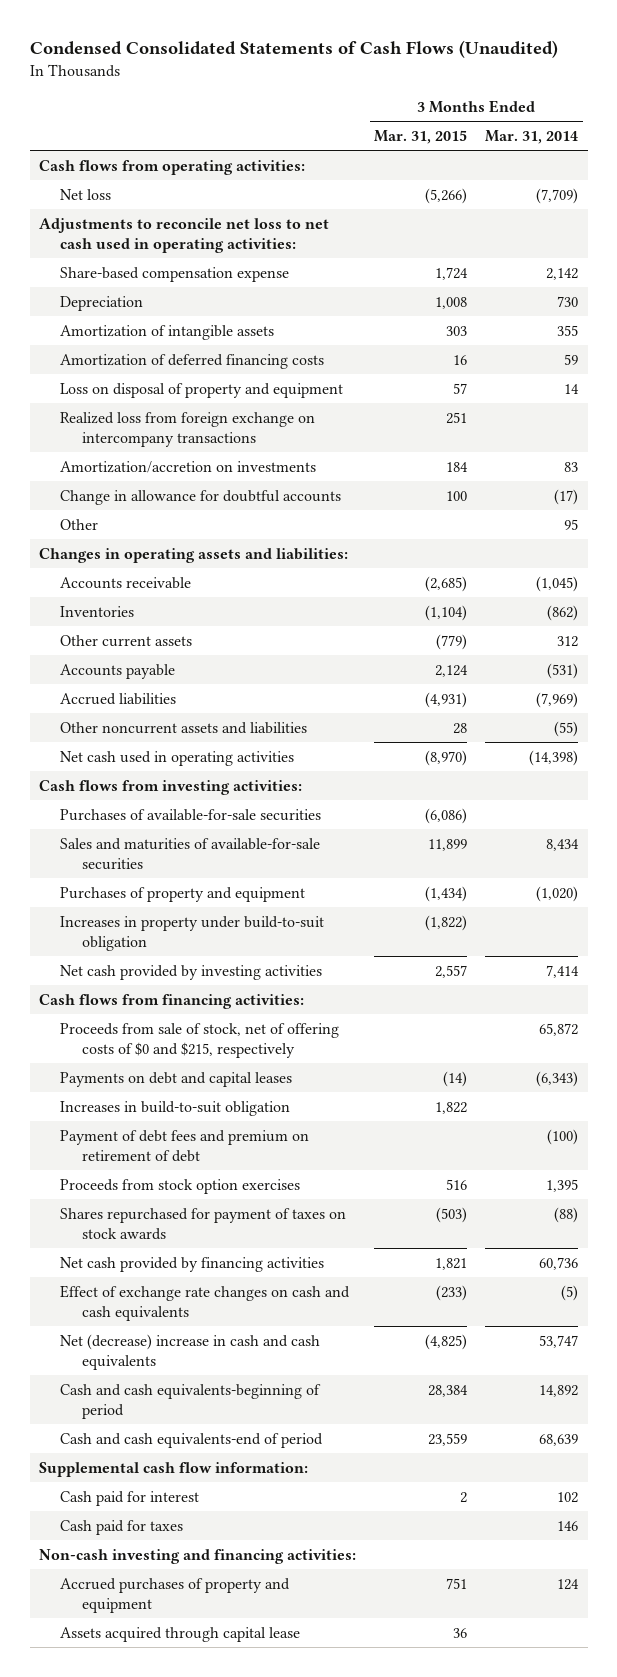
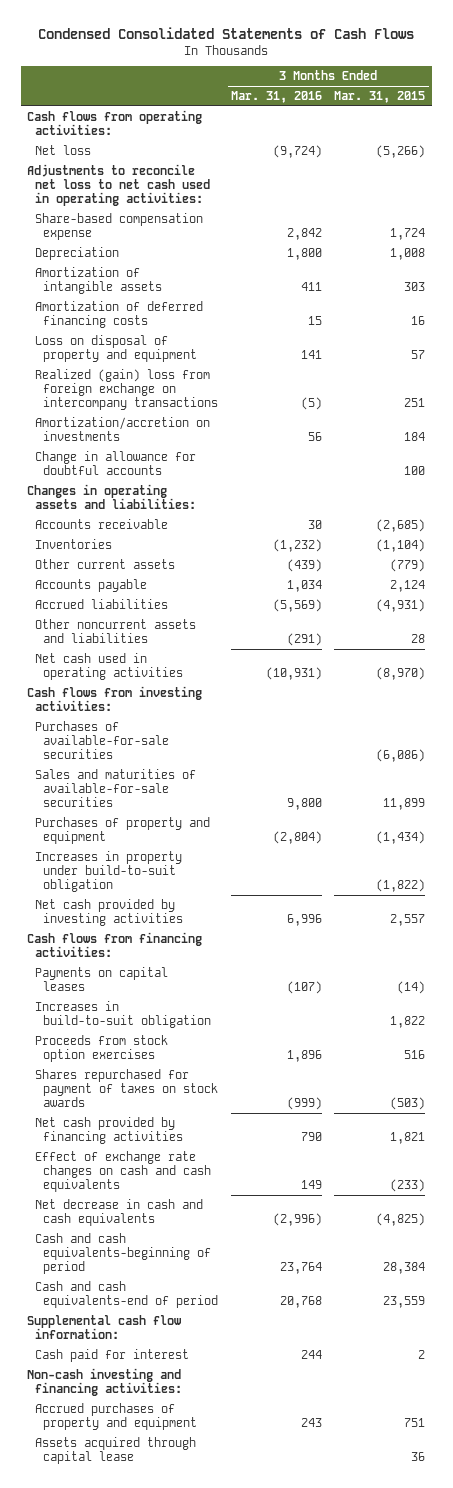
[29,40,558,59] Condensed Consolidated Statements of Cash Flows (Unaudited) -> [38,26,415,39] Condensed Consolidated Statements of Cash Flows
[485,129,579,144] Mar. 31, 2014 -> none
none -> [230,91,322,104] Mar. 31, 2016
[60,411,316,447] Realized loss from foreign exchange on intercompany transactions -> [35,368,219,411] Realized (gain) loss from foreign exchange on intercompany transactions
[60,518,99,530] Other -> none
[60,1022,340,1058] Proceeds from sale of stock, net of offering costs of $0 and $215, respectively -> none
[60,1071,293,1087] Payments on debt and capital leases -> [35,966,169,992] Payments on capital leases
[60,1129,310,1162] Payment of debt fees and premium on retirement of debt -> none
[60,1333,321,1370] Net (decrease) increase in cash and cash equivalents -> [35,1198,204,1227] Net decrease in cash and cash equivalents
[60,1519,184,1535] Cash paid for taxes -> none

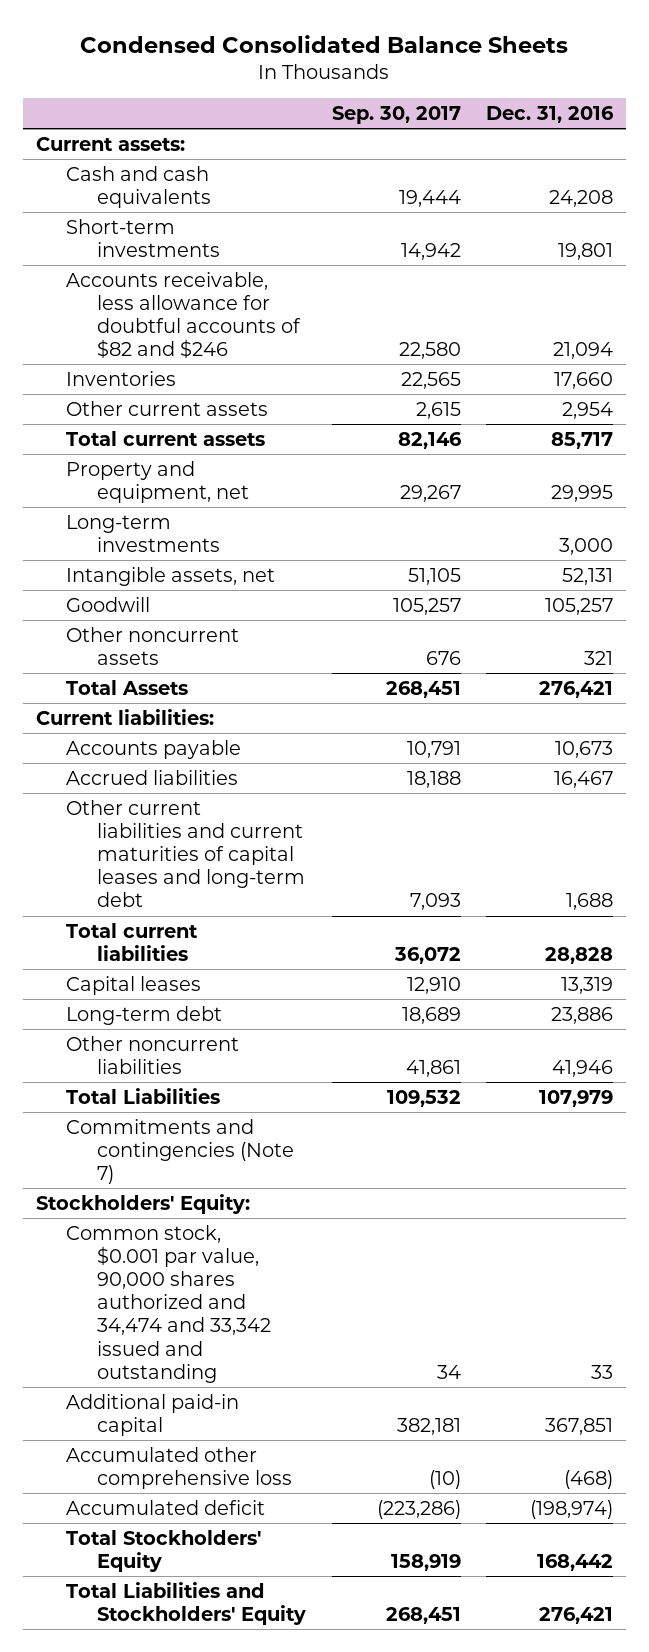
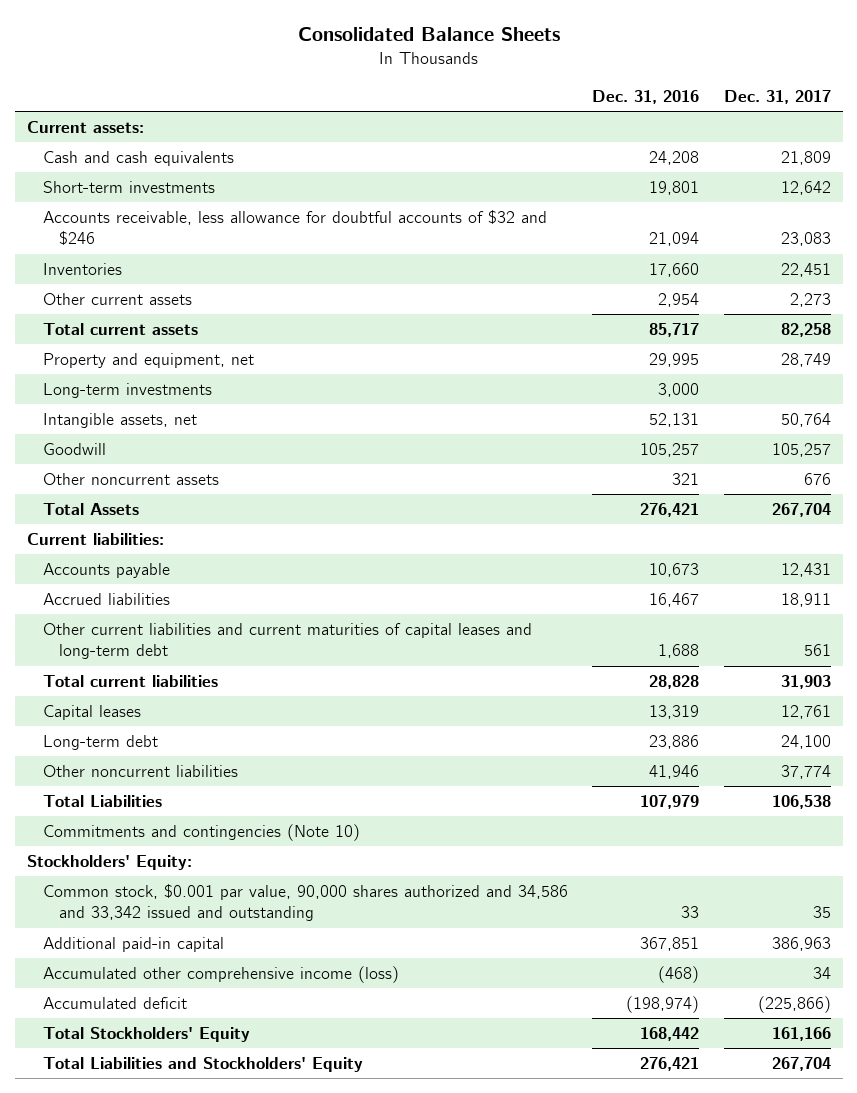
[80,34,569,53] Condensed Consolidated Balance Sheets -> [297,27,560,42] Consolidated Balance Sheets
[331,106,461,125] Sep. 30, 2017 -> none
none -> [723,90,831,105] Dec. 31, 2017
[66,271,302,359] Accounts receivable, less allowance for doubtful accounts of $82 and $246 -> [43,209,548,246] Accounts receivable, less allowance for doubtful accounts of $32 and $246
[66,1118,295,1185] Commitments and contingencies (Note 7) -> [43,823,361,841] Commitments and contingencies (Note 10)
[66,1224,272,1383] Common stock, $0.001 par value, 90,000 shares authorized and 34,474 and 33,342 issued and outstanding -> [43,883,569,922] Common stock, $0.001 par value, 90,000 shares authorized and 34,586 and 33,342 issued and outstanding
[66,1446,293,1489] Accumulated other comprehensive loss -> [43,965,400,983] Accumulated other comprehensive income (loss)

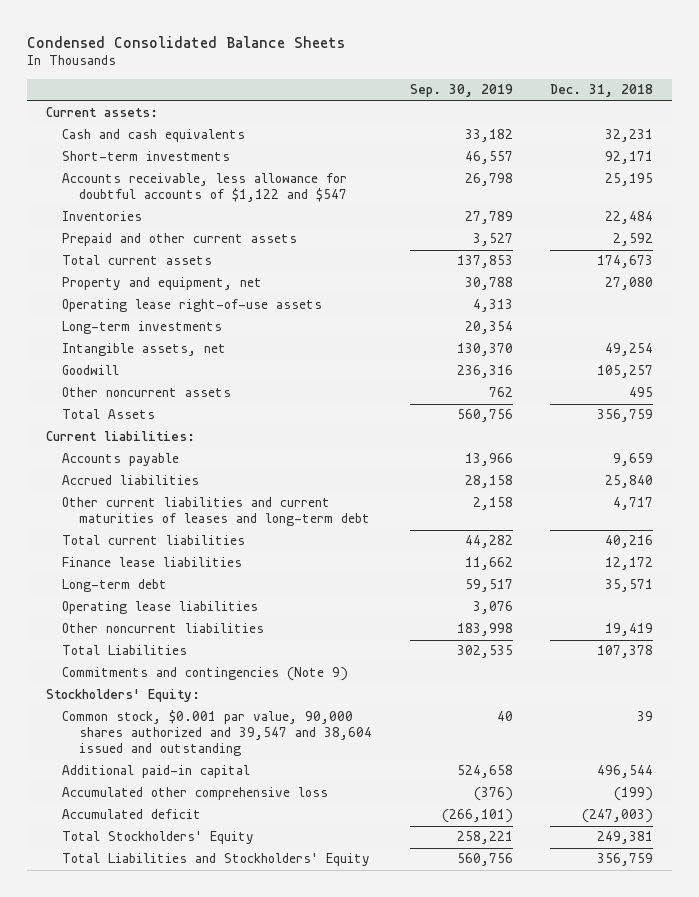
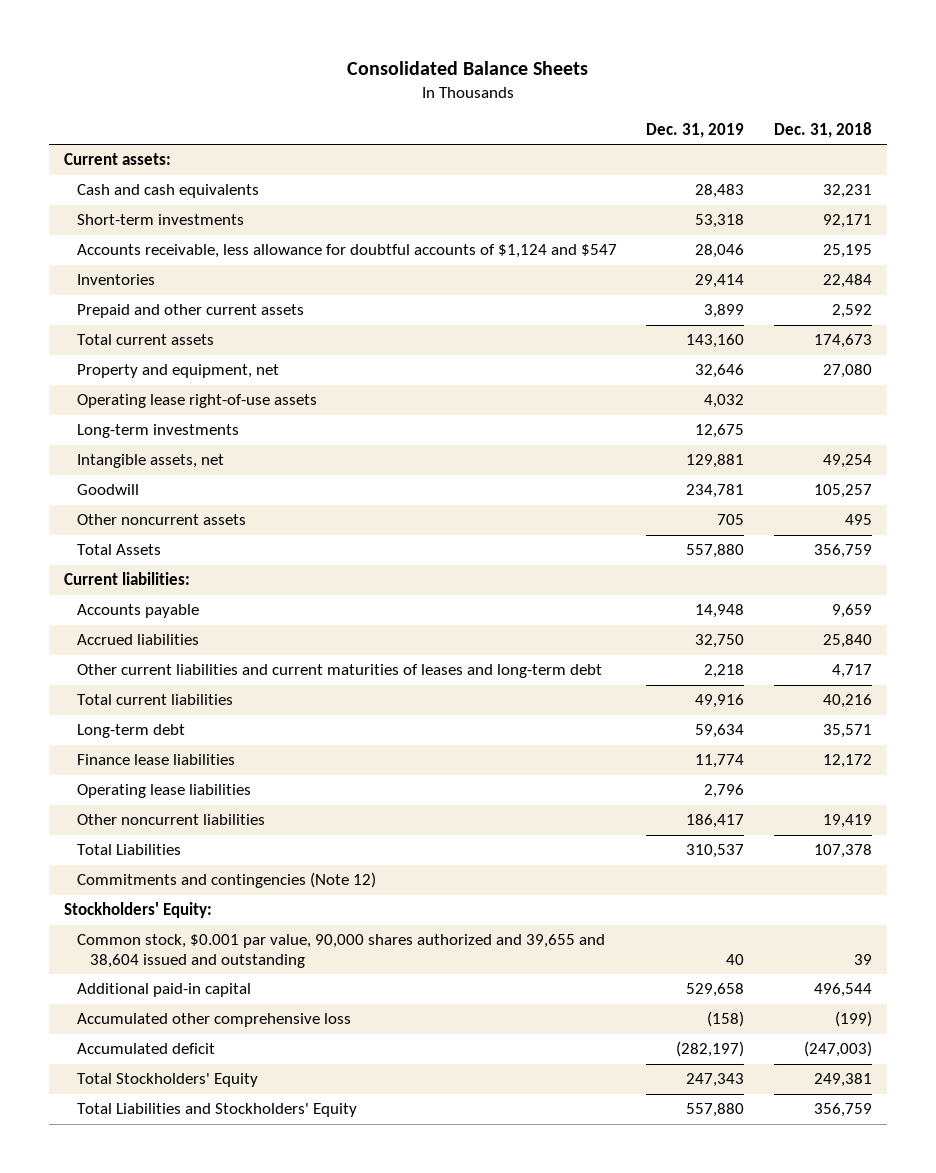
[26,35,345,48] Condensed Consolidated Balance Sheets -> [346,60,588,75] Consolidated Balance Sheets
[409,84,513,98] Sep. 30, 2019 -> none
none -> [646,123,745,139] Dec. 31, 2019
[62,173,348,203] Accounts receivable, less allowance for doubtful accounts of $1,122 and $547 -> [76,244,617,259] Accounts receivable, less allowance for doubtful accounts of $1,124 and $547
[62,557,243,568] Finance lease liabilities -> [76,754,235,766] Finance lease liabilities
[62,667,349,682] Commitments and contingencies (Note 9) -> [76,872,376,889] Commitments and contingencies (Note 12)
[62,710,372,757] Common stock, $0.001 par value, 90,000 shares authorized and 39,547 and 38,604 issued and outstanding -> [76,934,605,968] Common stock, $0.001 par value, 90,000 shares authorized and 39,655 and 38,604 issued and outstanding

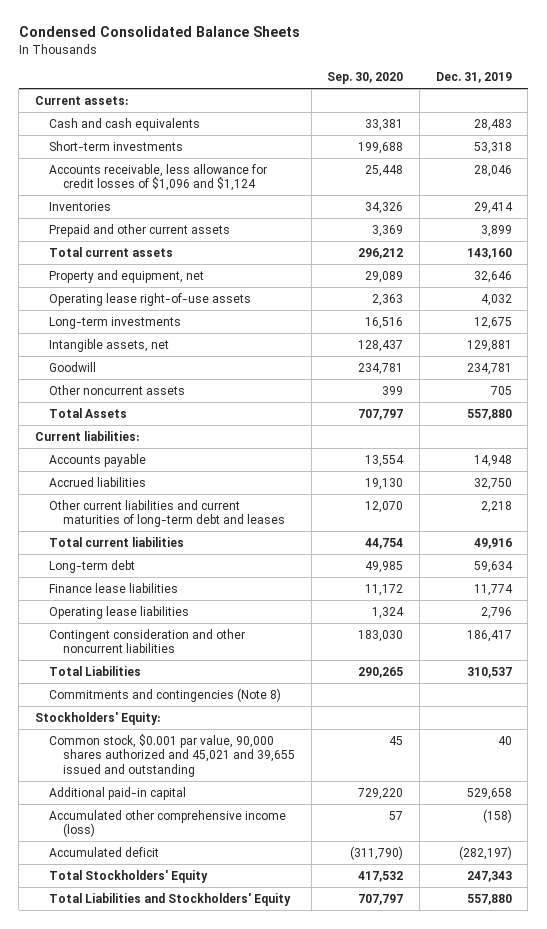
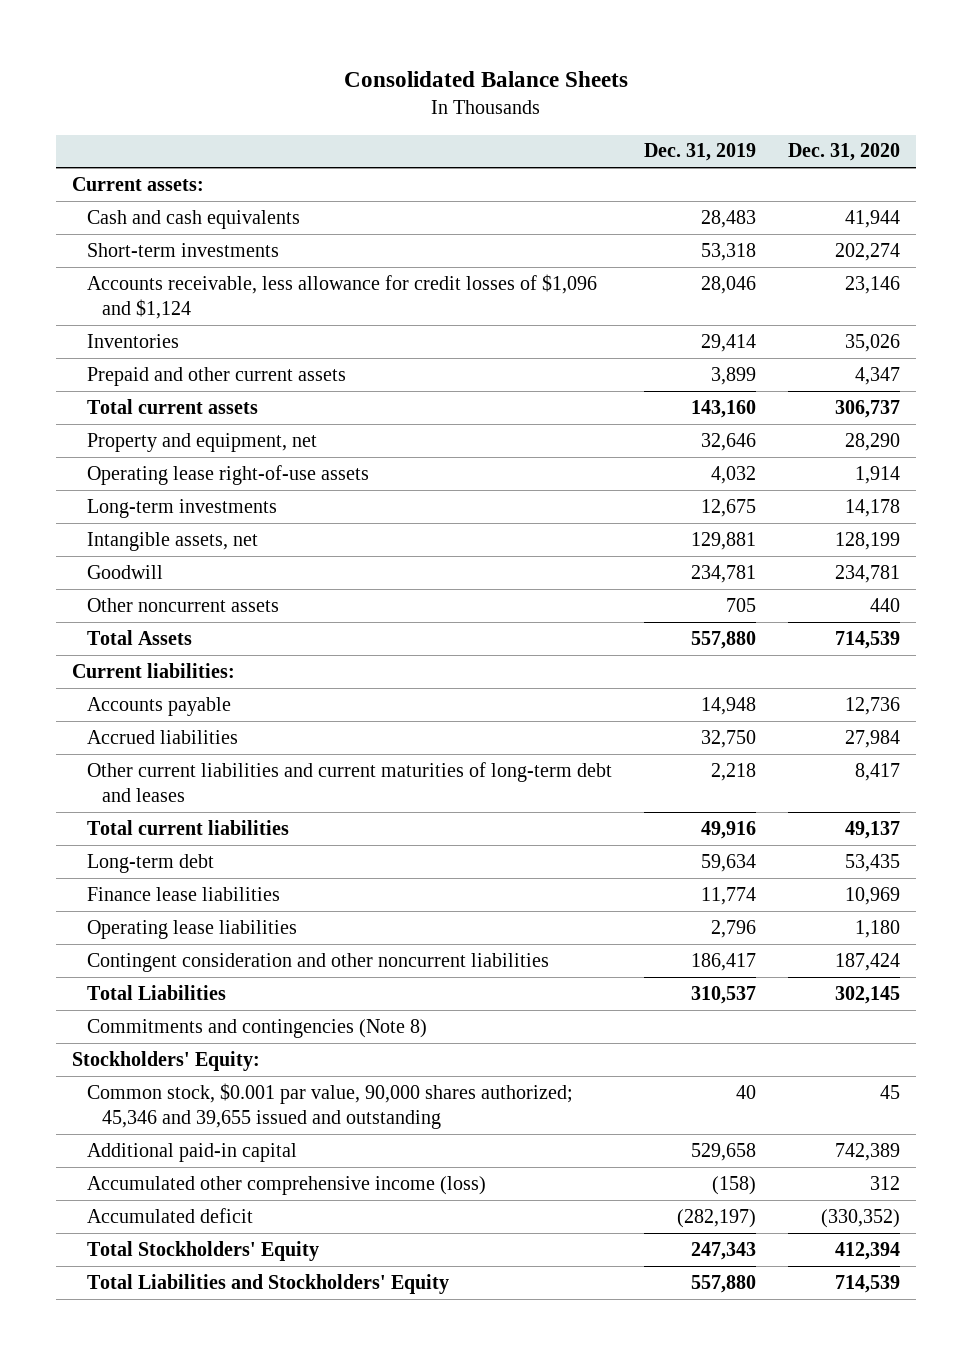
[18,26,300,38] Condensed Consolidated Balance Sheets -> [343,71,628,88] Consolidated Balance Sheets
[327,72,404,85] Sep. 30, 2020 -> none
none -> [787,143,900,162] Dec. 31, 2020
[48,733,295,777] Common stock, $0.001 par value, 90,000 shares authorized and 45,021 and 39,655 issued and outstanding -> [86,1082,573,1130] Common stock, $0.001 par value, 90,000 shares authorized; 45,346 and 39,655 issued and outstanding

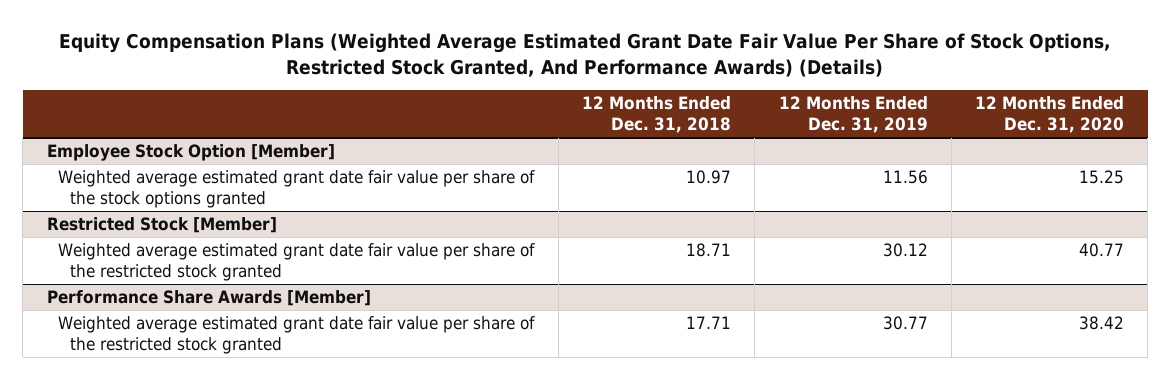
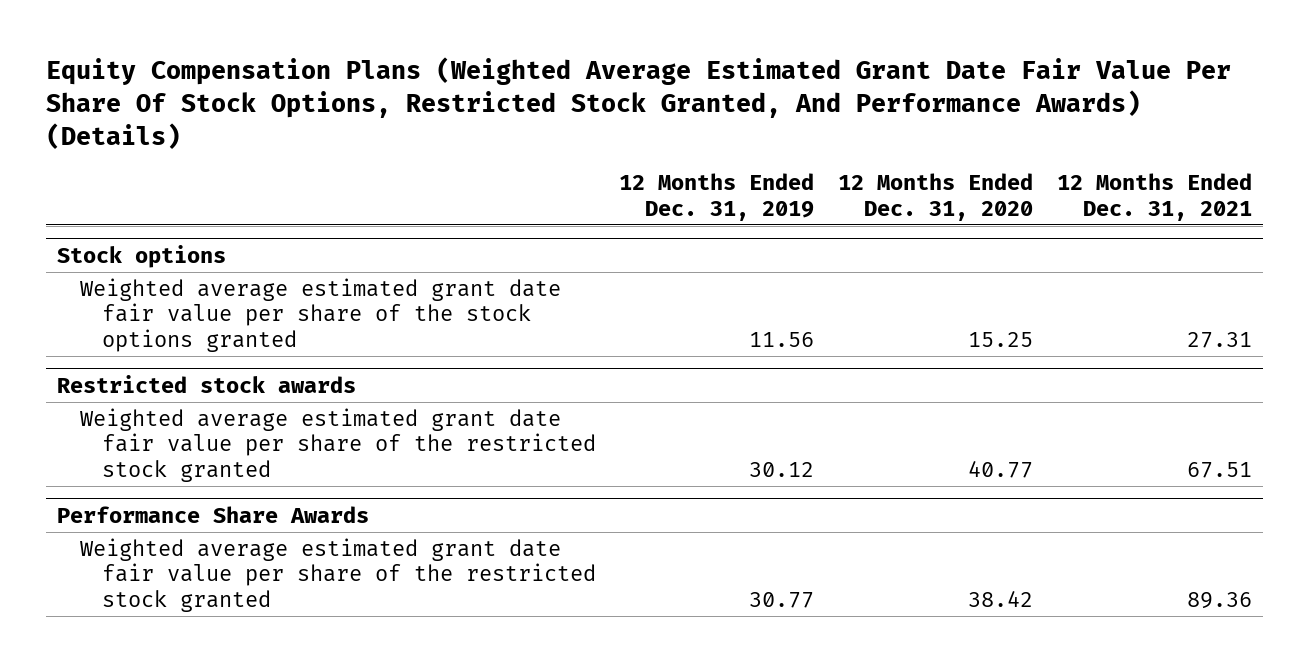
[59,33,1112,77] Equity Compensation Plans (Weighted Average Estimated Grant Date Fair Value Per Share of Stock Options, Restricted Stock Granted, And Performance Awards) (Details) -> [45,56,1231,150] Equity Compensation Plans (Weighted Average Estimated Grant Date Fair Value Per Share Of Stock Options, Restricted Stock Granted, And Performance Awards) (Details)
[581,96,731,134] 12 Months Ended Dec. 31, 2018 -> none
none -> [1056,173,1252,221] 12 Months Ended Dec. 31, 2021
[46,144,335,162] Employee Stock Option [Member] -> [57,244,227,268] Stock options
[46,217,277,234] Restricted Stock [Member] -> [57,374,357,393] Restricted stock awards
[46,290,371,307] Performance Share Awards [Member] -> [57,505,370,523] Performance Share Awards

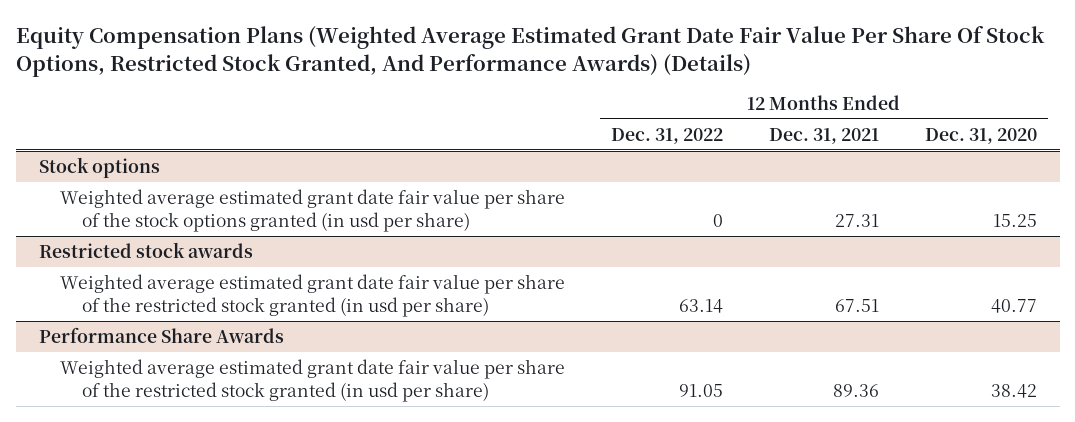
[619,173,815,221] 12 Months Ended Dec. 31, 2019 -> none
none -> [611,127,724,144] Dec. 31, 2022
[79,277,561,352] Weighted average estimated grant date fair value per share of the stock options granted -> [60,188,566,232] Weighted average estimated grant date fair value per share of the stock options granted (in usd per share)
[79,407,596,482] Weighted average estimated grant date fair value per share of the restricted stock granted -> [60,273,566,317] Weighted average estimated grant date fair value per share of the restricted stock granted (in usd per share)
[79,537,596,612] Weighted average estimated grant date fair value per share of the restricted stock granted -> [60,358,566,402] Weighted average estimated grant date fair value per share of the restricted stock granted (in usd per share)

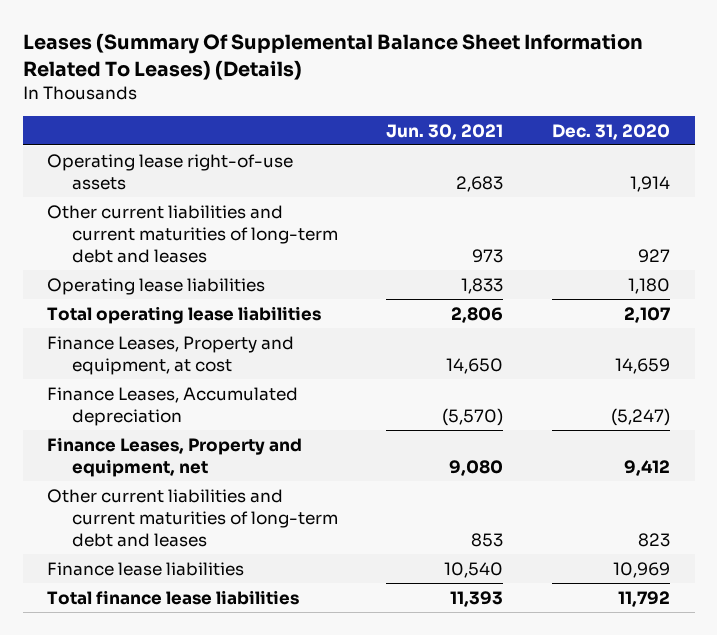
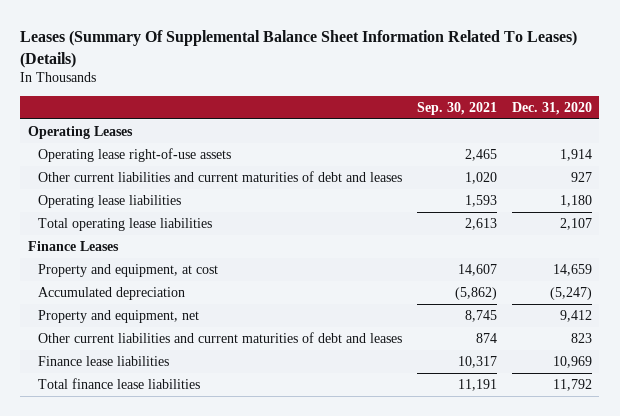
[386,123,504,140] Jun. 30, 2021 -> none
none -> [417,102,498,116] Sep. 30, 2021
none -> [27,125,133,139] Operating Leases
[47,204,338,264] Other current liabilities and current maturities of long-term debt and leases -> [38,170,403,182] Other current liabilities and current maturities of debt and leases
none -> [27,240,119,251] Finance Leases
[47,335,295,375] Finance Leases, Property and equipment, at cost -> [38,263,219,277] Property and equipment, at cost
[47,386,299,426] Finance Leases, Accumulated depreciation -> [38,286,186,300] Accumulated depreciation
[47,436,303,477] Finance Leases, Property and equipment, net -> [38,309,200,323] Property and equipment, net
[47,488,338,548] Other current liabilities and current maturities of long-term debt and leases -> [38,331,403,343] Other current liabilities and current maturities of debt and leases

